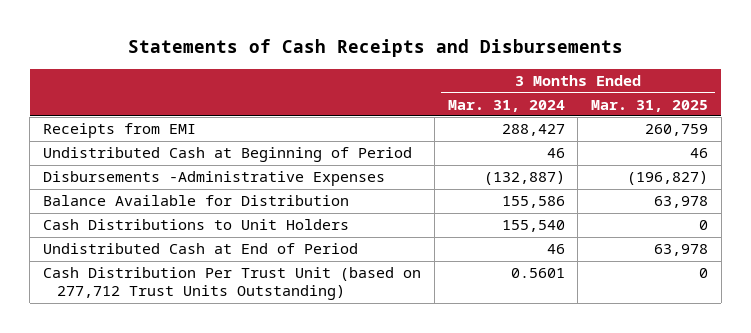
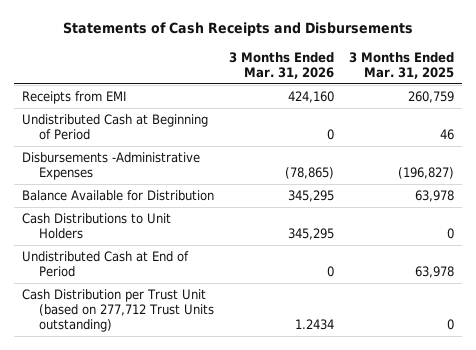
[447,99,565,112] Mar. 31, 2024 -> none
none -> [229,51,335,79] 3 Months Ended Mar. 31, 2026
[43,267,422,301] Cash Distribution Per Trust Unit (based on 277,712 Trust Units Outstanding) -> [21,288,215,333] Cash Distribution per Trust Unit (based on 277,712 Trust Units outstanding)

